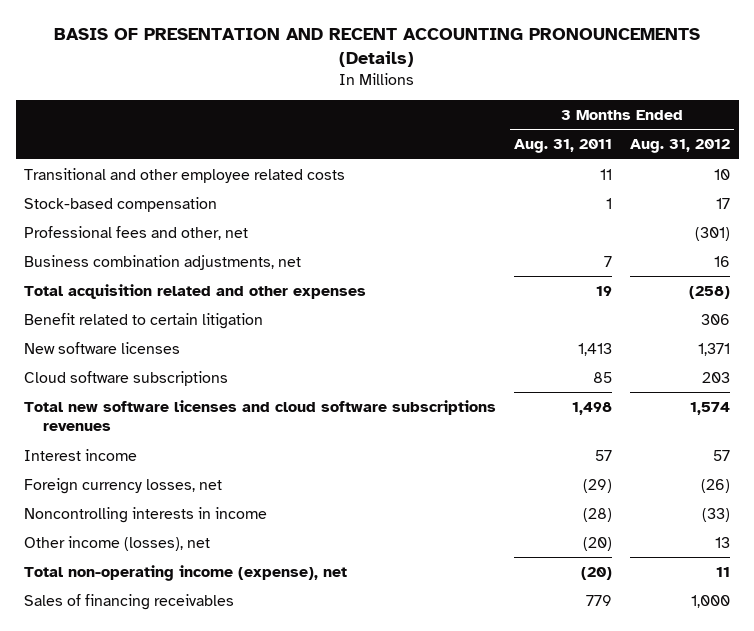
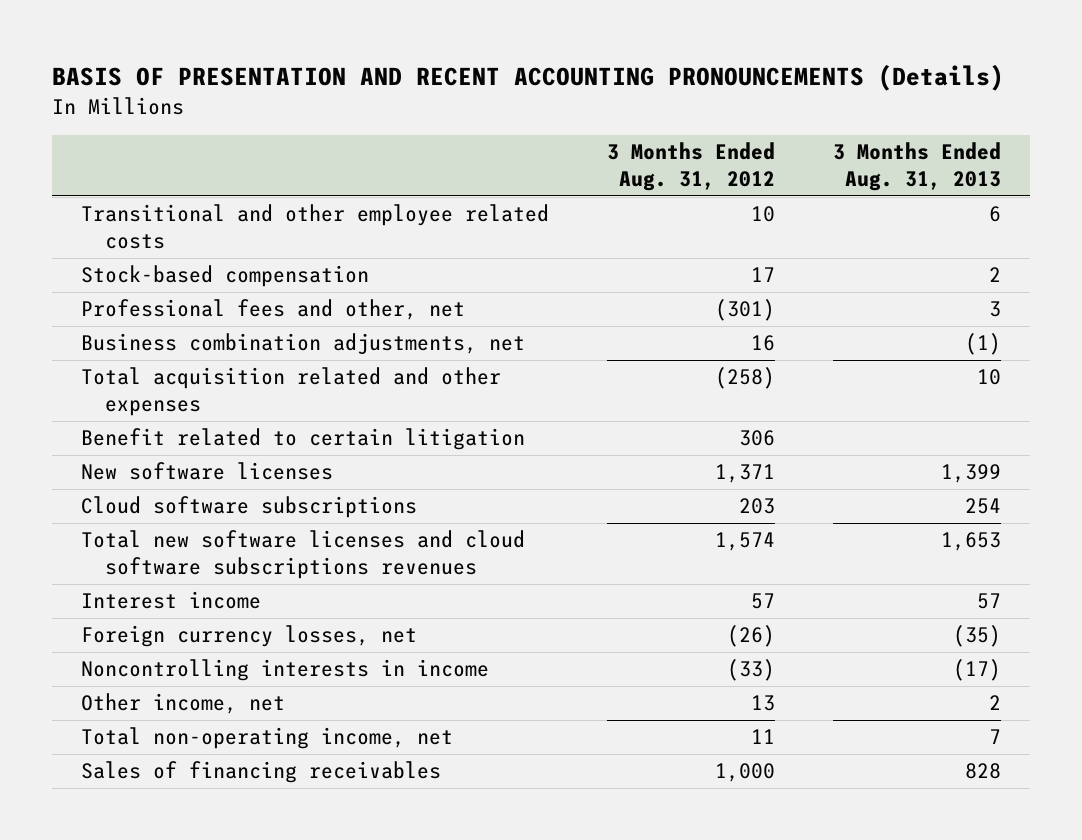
[514,139,613,154] Aug. 31, 2011 -> none
none -> [832,142,1001,192] 3 Months Ended Aug. 31, 2013
[24,535,211,551] Other income (losses), net -> [81,693,286,715] Other income, net
[24,564,348,581] Total non-operating income (expense), net -> [81,727,454,750] Total non-operating income, net

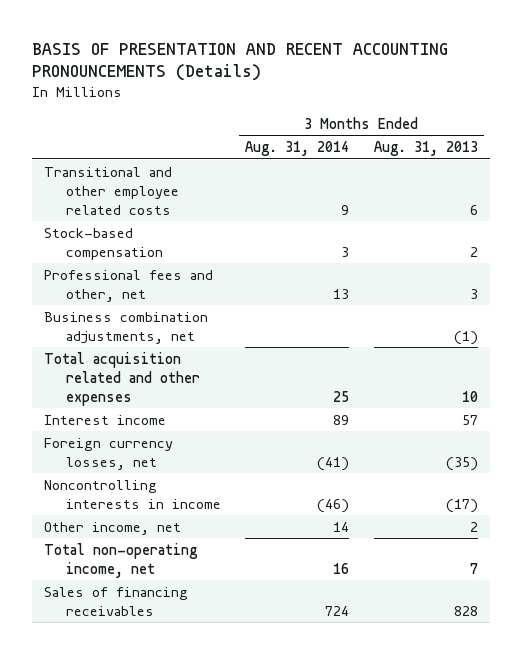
[607,142,776,192] 3 Months Ended Aug. 31, 2012 -> none
none -> [245,141,350,157] Aug. 31, 2014
[81,428,526,451] Benefit related to certain litigation -> none
[81,462,334,481] New software licenses -> none
[81,496,418,519] Cloud software subscriptions -> none
[81,530,526,580] Total new software licenses and cloud software subscriptions revenues -> none

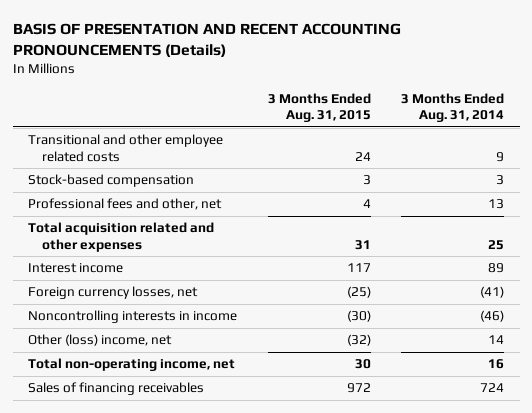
[373,141,478,157] Aug. 31, 2013 -> none
none -> [267,93,371,123] 3 Months Ended Aug. 31, 2015
[43,311,208,344] Business combination adjustments, net -> none
[43,521,181,535] Other income, net -> [28,334,173,347] Other (loss) income, net

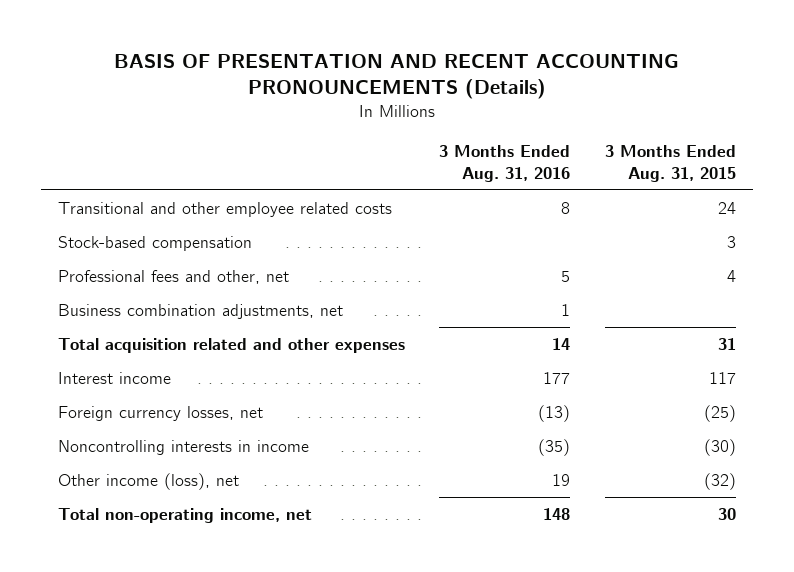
[401,93,505,123] 3 Months Ended Aug. 31, 2014 -> none
none -> [439,145,571,182] 3 Months Ended Aug. 31, 2016
none -> [58,303,344,319] Business combination adjustments, net
[28,334,173,347] Other (loss) income, net -> [58,472,240,490] Other income (loss), net
[28,382,205,396] Sales of financing receivables -> none

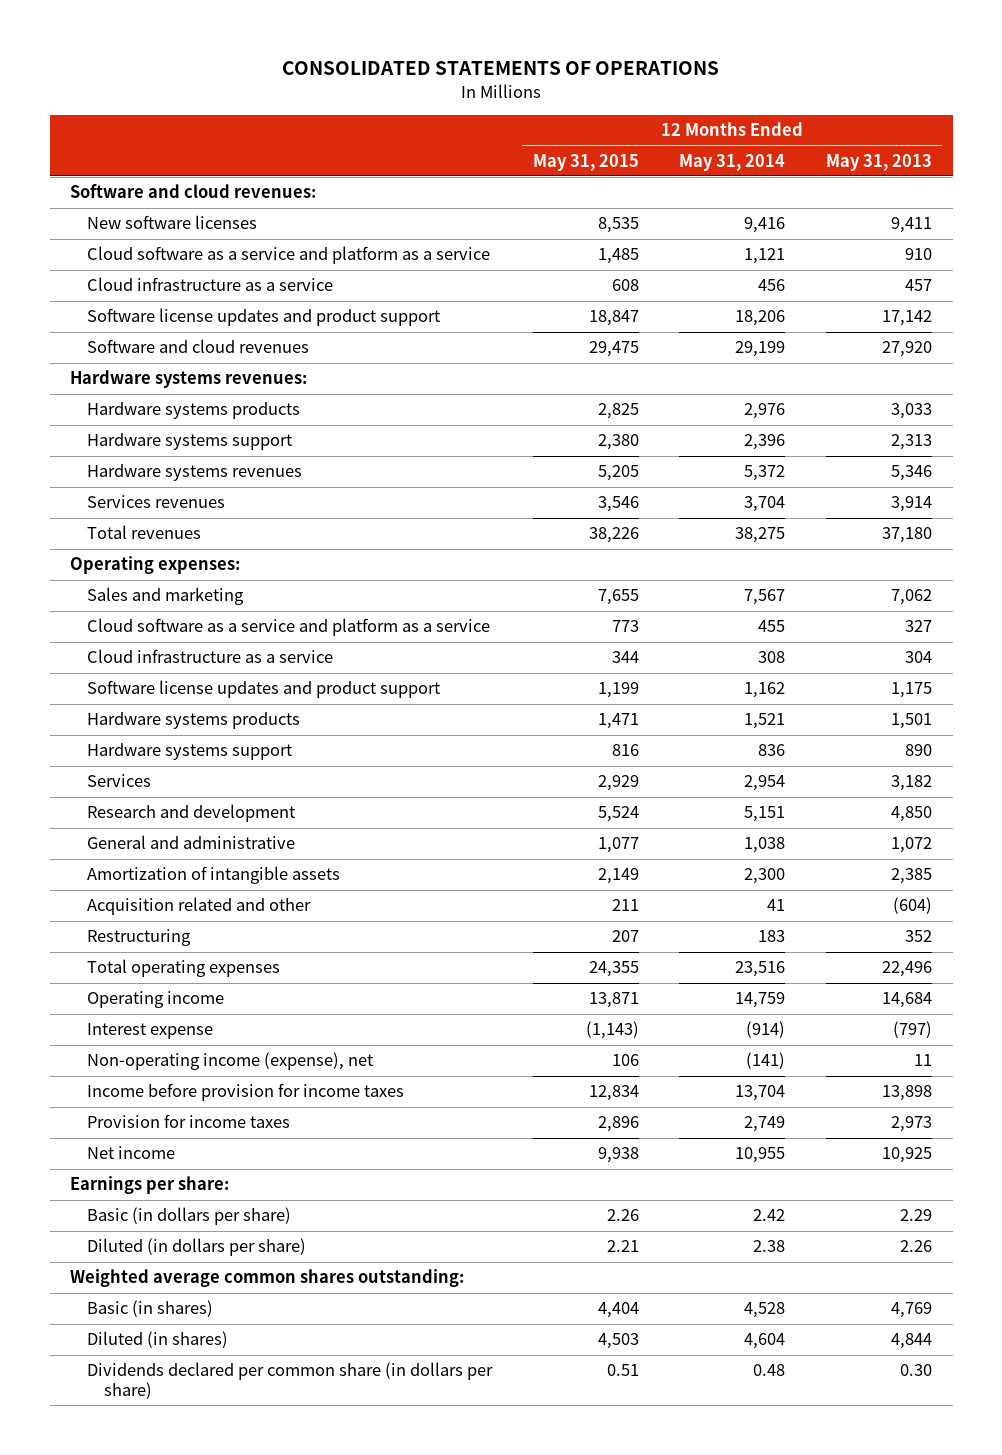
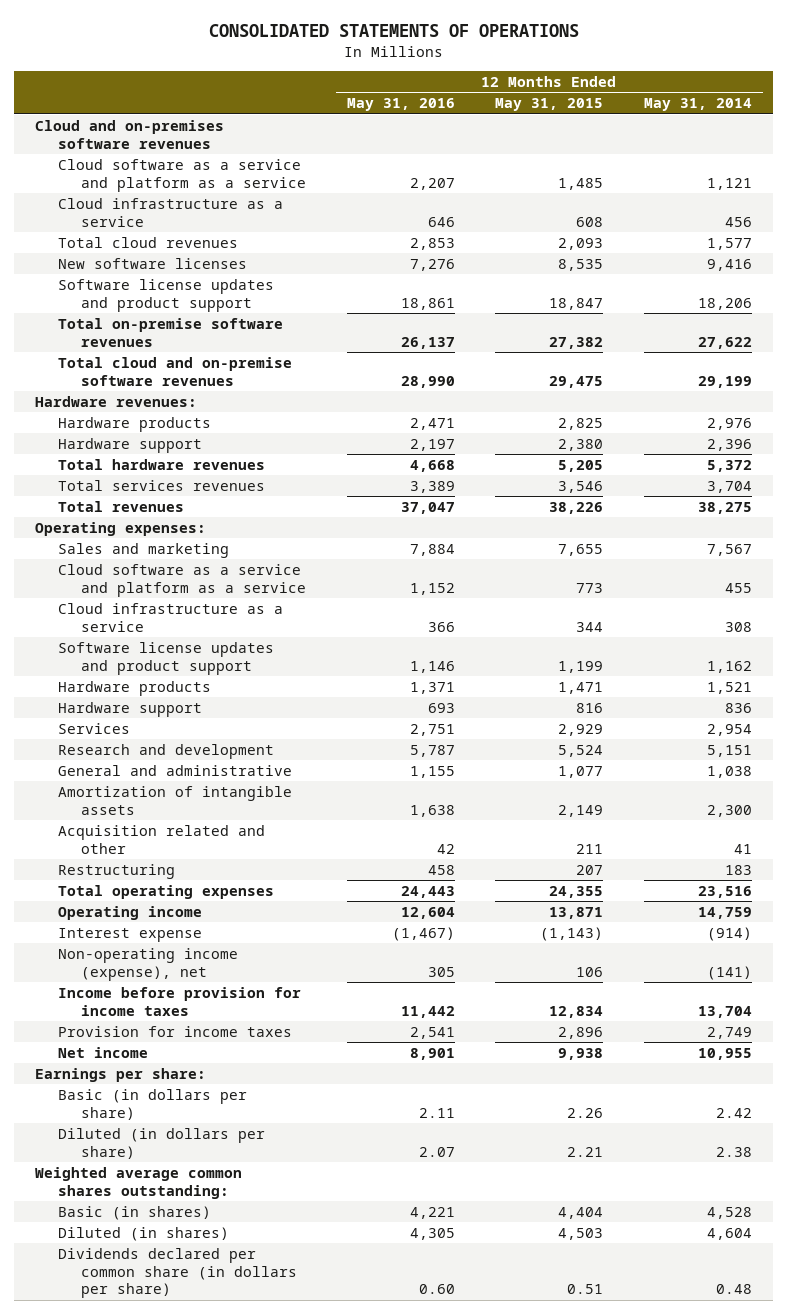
[826,153,933,171] May 31, 2013 -> none
none -> [346,98,455,112] May 31, 2016
[69,184,316,199] Software and cloud revenues: -> [34,119,224,149] Cloud and on-premises software revenues
none -> [57,236,238,248] Total cloud revenues
[86,215,257,230] New software licenses -> [57,257,247,269] New software licenses
none -> [57,317,283,347] Total on-premise software revenues
[86,339,309,354] Software and cloud revenues -> [57,356,292,386] Total cloud and on-premise software revenues
[69,370,307,389] Hardware systems revenues: -> [34,395,197,407] Hardware revenues:
[86,402,300,420] Hardware systems products -> [57,416,211,432] Hardware products
[86,433,292,451] Hardware systems support -> [57,437,202,453] Hardware support
[86,464,302,482] Hardware systems revenues -> [57,458,265,470] Total hardware revenues
[86,495,225,509] Services revenues -> [57,479,265,491] Total services revenues
[86,712,300,730] Hardware systems products -> [57,680,211,696] Hardware products
[86,743,292,761] Hardware systems support -> [57,701,202,717] Hardware support

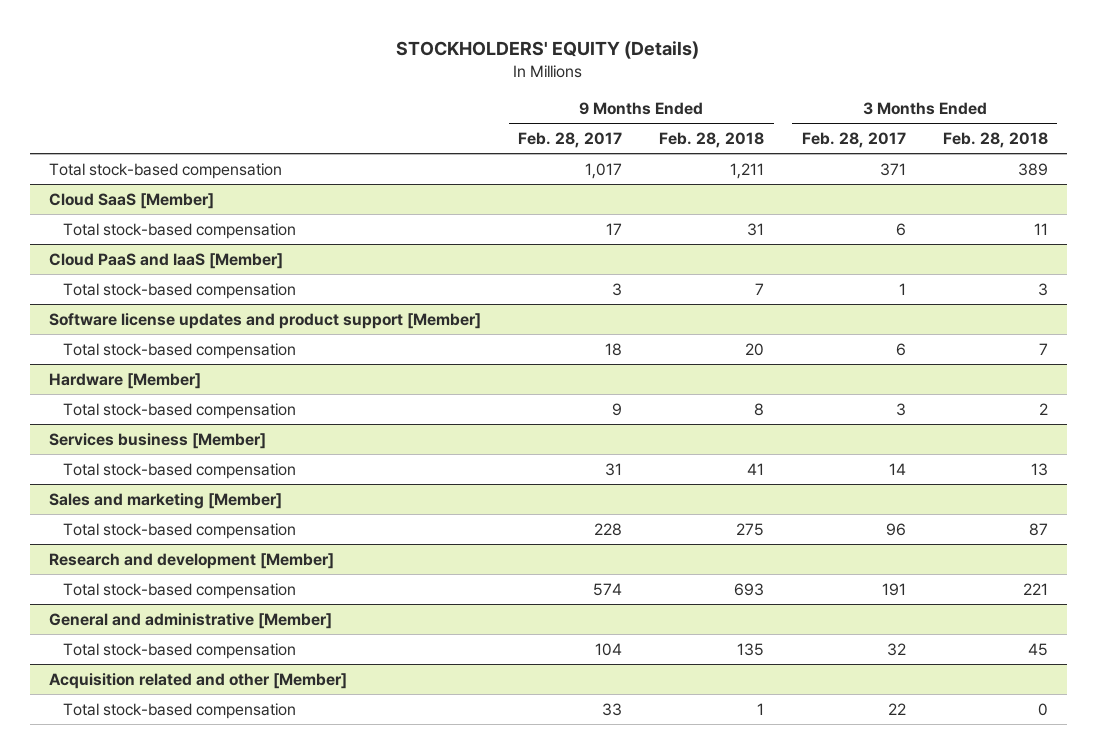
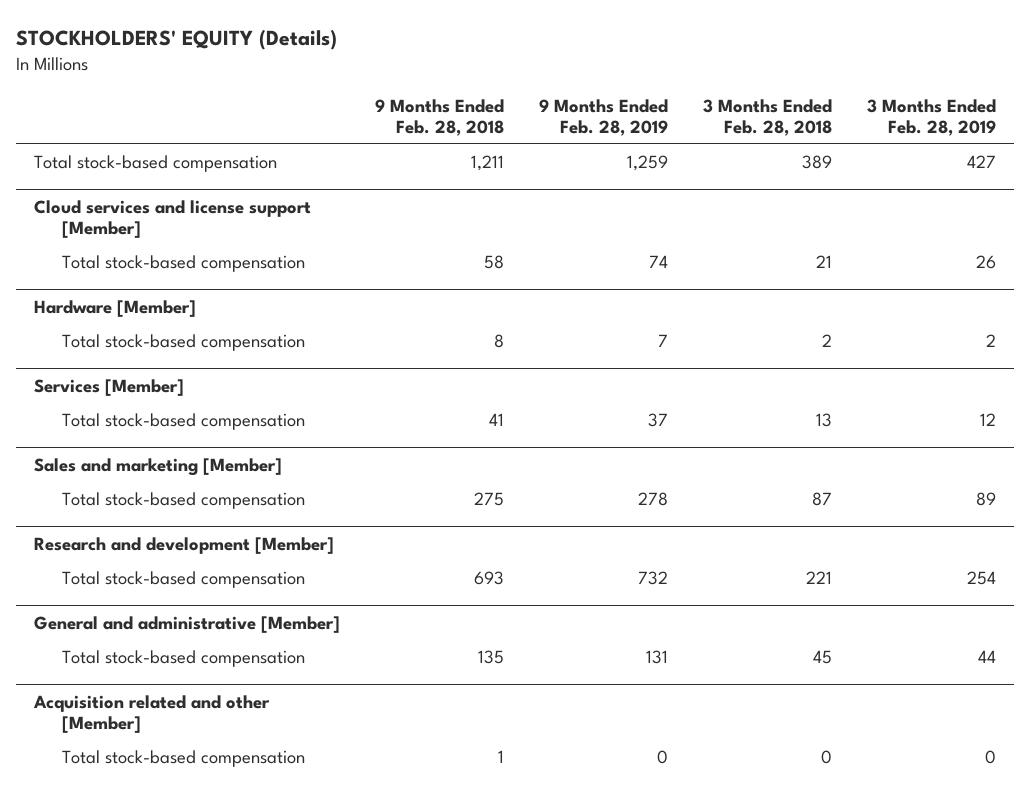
[518,131,623,148] Feb. 28, 2017 -> none
[801,131,906,148] Feb. 28, 2017 -> none
none -> [538,98,668,137] 9 Months Ended Feb. 28, 2019
none -> [867,98,997,137] 3 Months Ended Feb. 28, 2019
[48,192,214,209] Cloud SaaS [Member] -> none
[48,252,283,269] Cloud PaaS and IaaS [Member] -> none
[63,282,297,299] Total stock-based compensation -> none
[48,312,481,329] Software license updates and product support [Member] -> none
[63,342,297,359] Total stock-based compensation -> none
none -> [33,199,311,239] Cloud services and license support [Member]
[747,222,765,236] 31 -> [483,255,504,270] 58
[1033,222,1048,235] 11 -> [816,255,833,269] 21
[48,432,266,449] Services business [Member] -> [33,378,184,396] Services [Member]

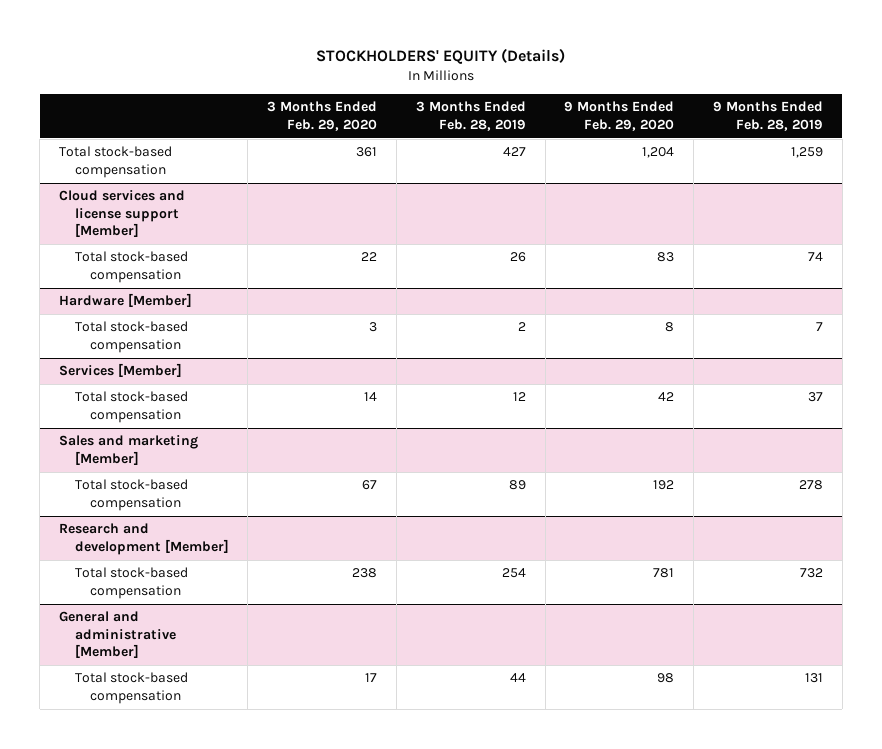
[374,98,504,137] 9 Months Ended Feb. 28, 2018 -> none
[703,98,833,137] 3 Months Ended Feb. 28, 2018 -> none
none -> [267,101,378,131] 3 Months Ended Feb. 29, 2020
none -> [564,101,675,131] 9 Months Ended Feb. 29, 2020
[32,694,270,734] Acquisition related and other [Member] -> none
[62,750,306,768] Total stock-based compensation -> none

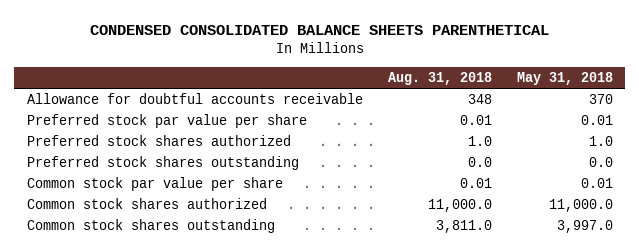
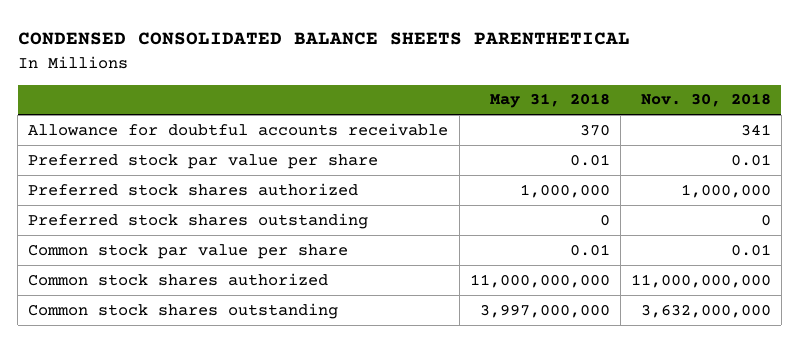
[387,72,492,86] Aug. 31, 2018 -> none
none -> [640,93,771,108] Nov. 30, 2018
[588,136,613,147] 1.0 -> [519,183,610,198] 1,000,000
[588,157,613,168] 0.0 -> [599,213,610,226] 0
[548,199,613,213] 11,000.0 -> [469,273,610,288] 11,000,000,000
[556,220,613,234] 3,997.0 -> [479,303,610,318] 3,997,000,000

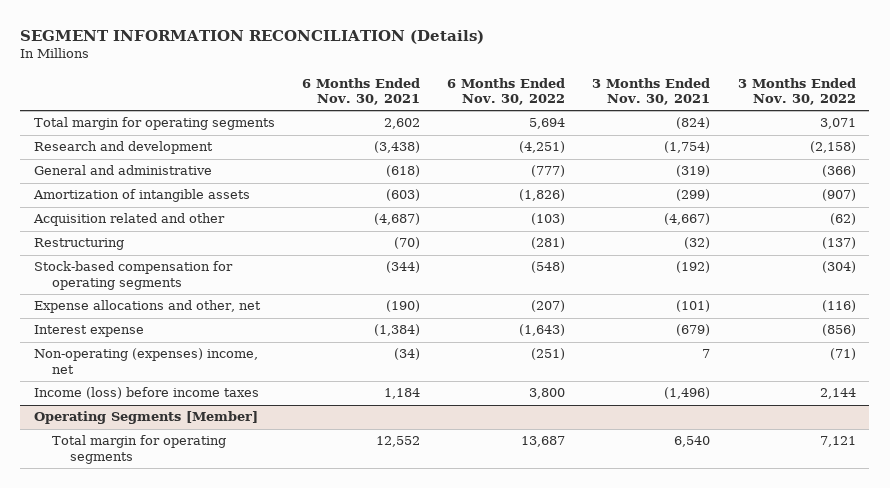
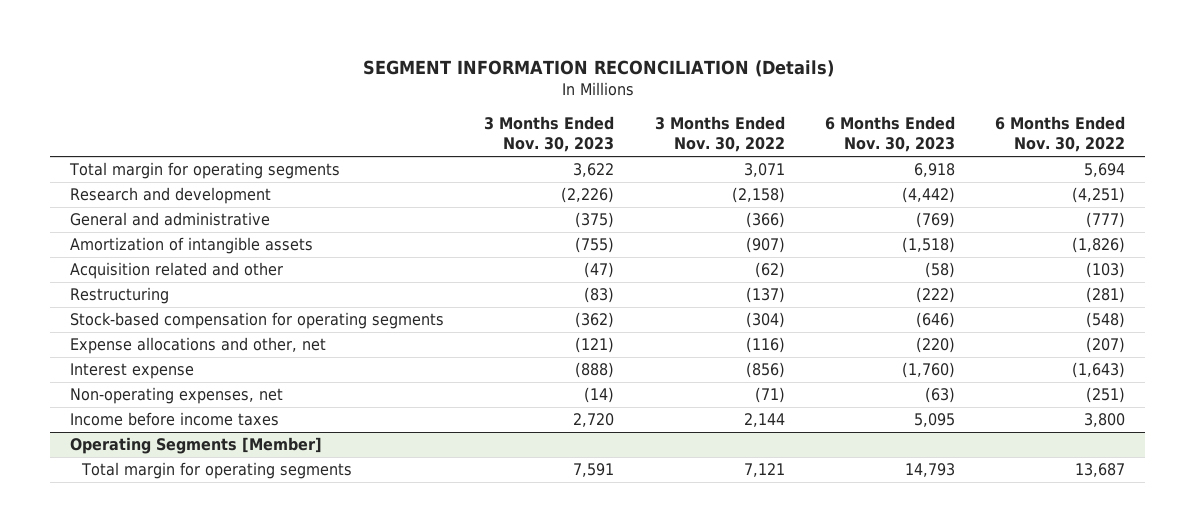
[302,77,421,106] 6 Months Ended Nov. 30, 2021 -> none
[592,77,711,106] 3 Months Ended Nov. 30, 2021 -> none
none -> [484,115,615,153] 3 Months Ended Nov. 30, 2023
none -> [824,115,955,153] 6 Months Ended Nov. 30, 2023
[34,348,259,375] Non-operating (expenses) income, net -> [70,387,284,405] Non-operating expenses, net
[34,387,260,400] Income (loss) before income taxes -> [70,412,280,427] Income before income taxes

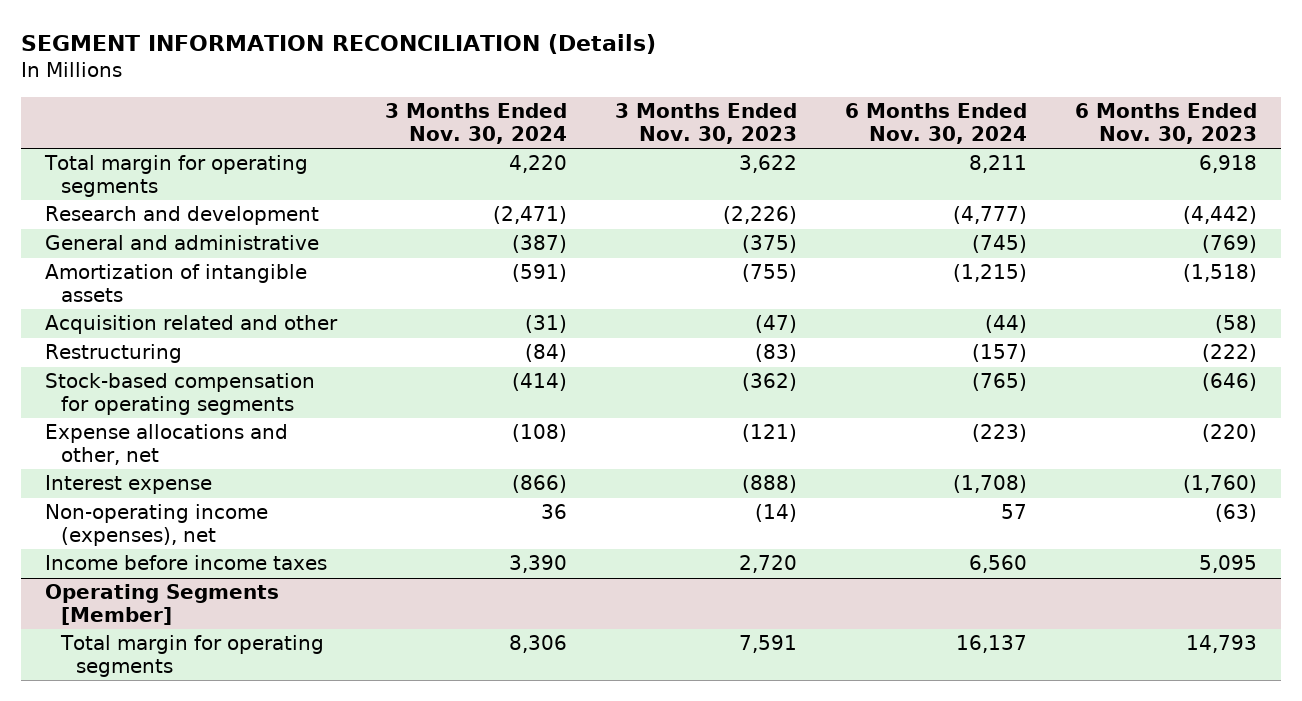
[654,115,785,153] 3 Months Ended Nov. 30, 2022 -> none
[994,115,1125,153] 6 Months Ended Nov. 30, 2022 -> none
none -> [385,102,568,144] 3 Months Ended Nov. 30, 2024
none -> [844,102,1027,144] 6 Months Ended Nov. 30, 2024
[70,387,284,405] Non-operating expenses, net -> [45,504,269,547] Non-operating income (expenses), net

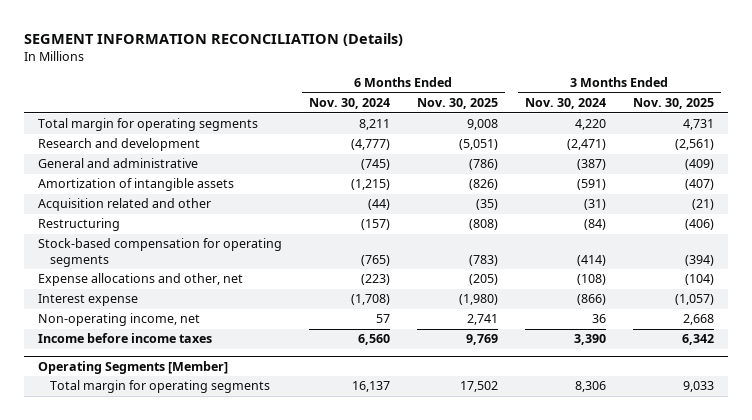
[615,102,798,144] 3 Months Ended Nov. 30, 2023 -> none
[1074,102,1257,144] 6 Months Ended Nov. 30, 2023 -> none
none -> [416,98,498,110] Nov. 30, 2025
none -> [633,98,715,110] Nov. 30, 2025
[45,504,269,547] Non-operating income (expenses), net -> [37,313,200,327] Non-operating income, net

